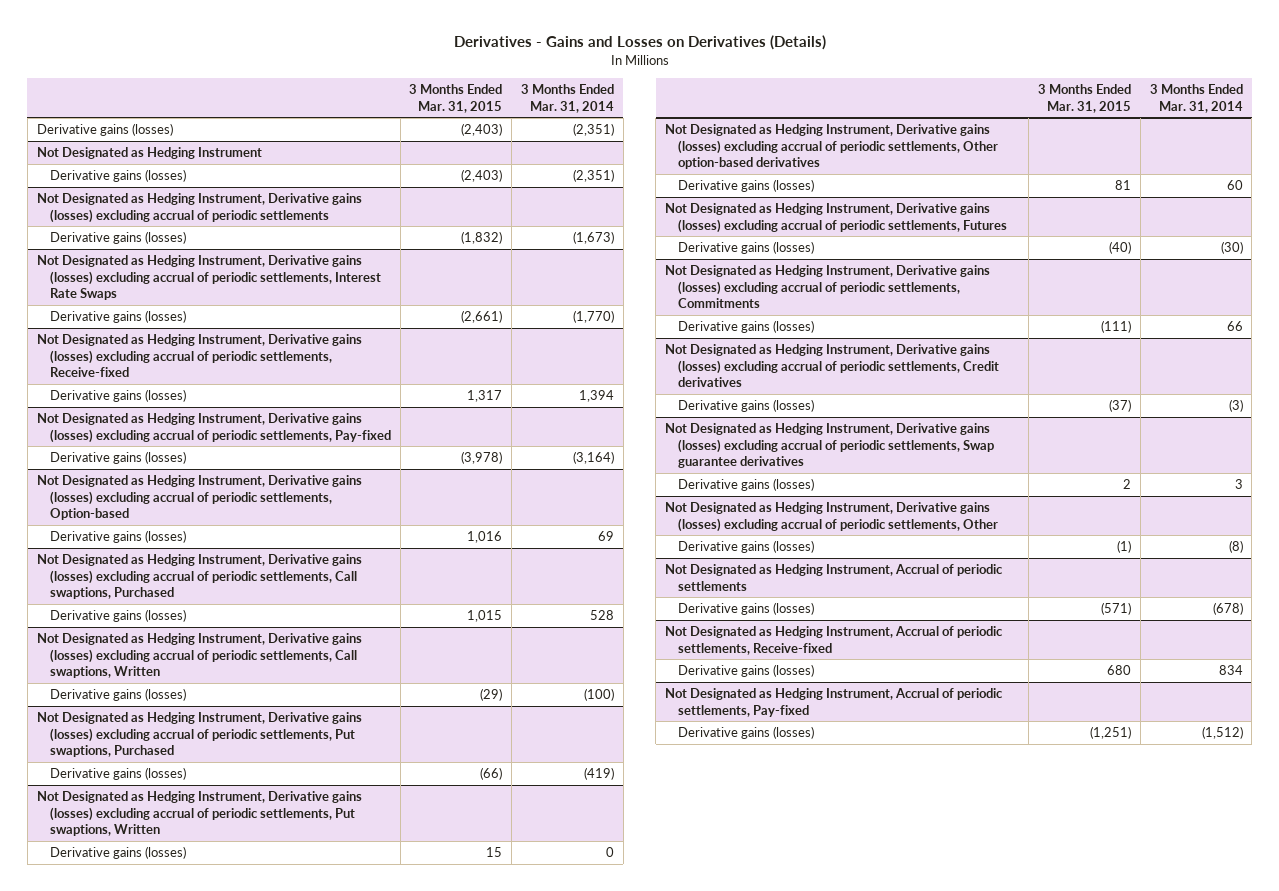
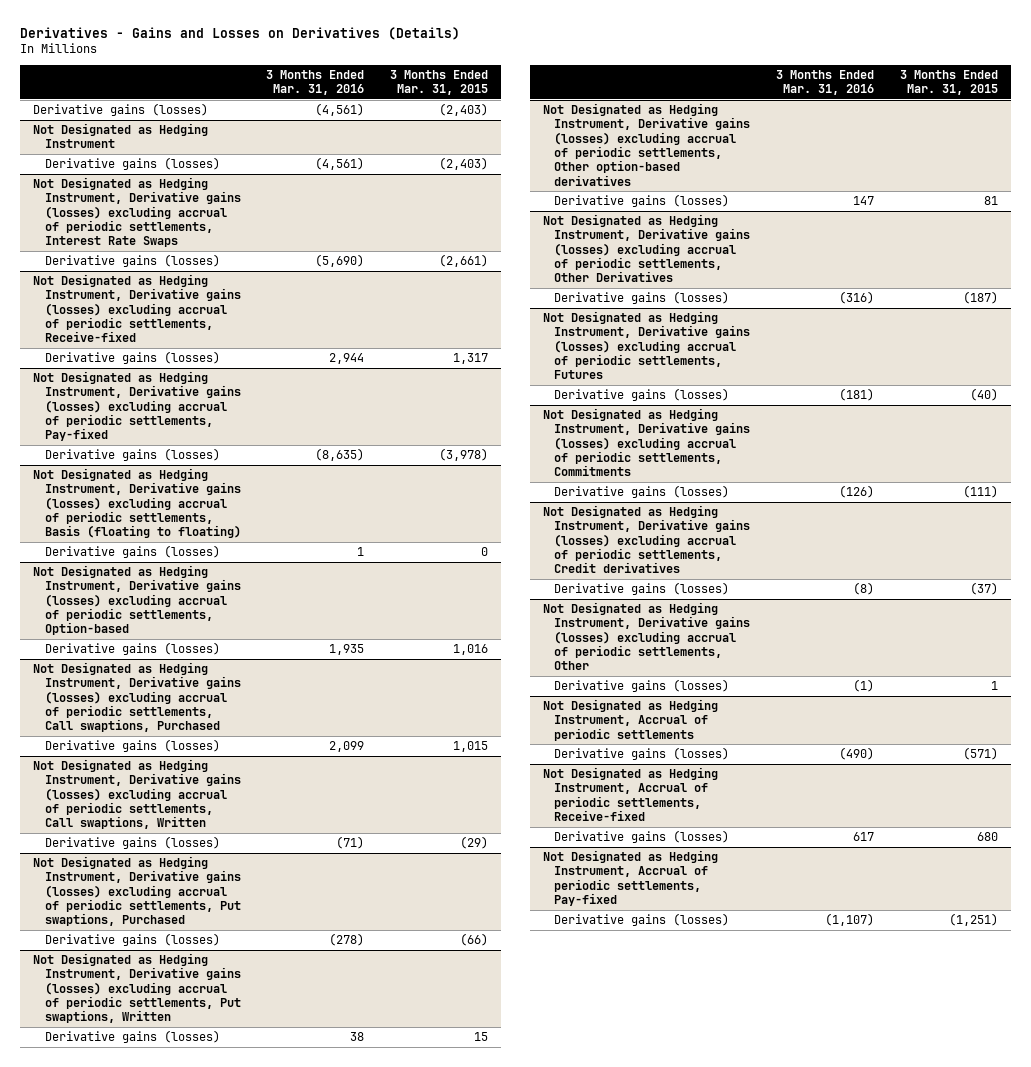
[520,84,614,113] 3 Months Ended Mar. 31, 2014 -> none
none -> [266,69,365,95] 3 Months Ended Mar. 31, 2016
[36,193,362,223] Not Designated as Hedging Instrument, Derivative gains (losses) excluding accrual of periodic settlements -> none
[49,231,186,245] Derivative gains (losses) -> none
none -> [32,467,241,539] Not Designated as Hedging Instrument, Derivative gains (losses) excluding accrual of periodic settlements, Basis (floating to floating)
none -> [44,544,220,558] Derivative gains (losses)
none -> [542,213,751,283] Not Designated as Hedging Instrument, Derivative gains (losses) excluding accrual of periodic settlements, Other Derivatives
none -> [554,290,730,304] Derivative gains (losses)
[665,423,995,468] Not Designated as Hedging Instrument, Derivative gains (losses) excluding accrual of periodic settlements, Swap guarantee derivatives -> none
[678,478,815,492] Derivative gains (losses) -> none
[1116,540,1131,554] (1) -> [990,680,998,690] 1

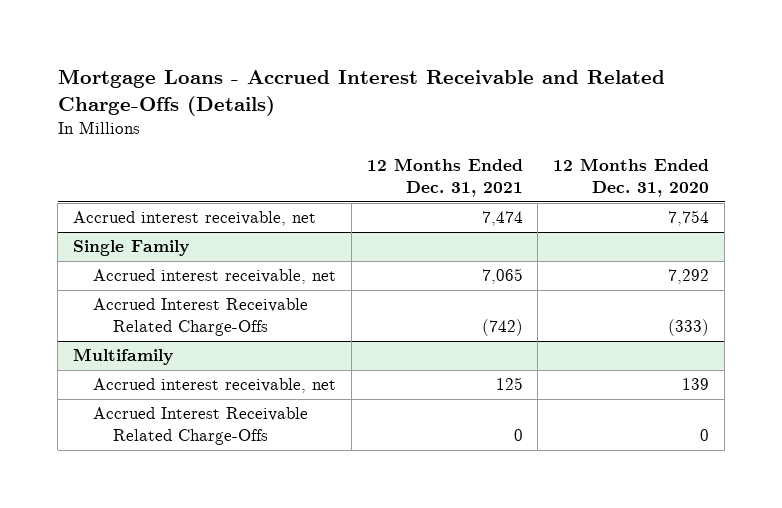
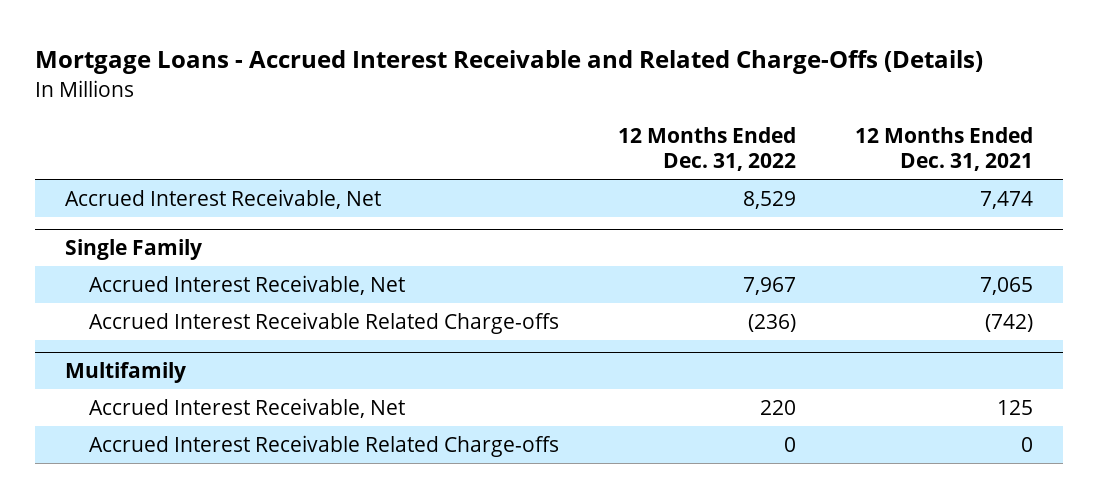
[553,158,710,198] 12 Months Ended Dec. 31, 2020 -> none
none -> [618,127,797,172] 12 Months Ended Dec. 31, 2022
[72,211,316,227] Accrued interest receivable, net -> [65,188,382,209] Accrued Interest Receivable, Net
[92,269,336,285] Accrued interest receivable, net -> [88,274,405,295] Accrued Interest Receivable, Net
[92,298,308,337] Accrued Interest Receivable Related Charge-Offs -> [88,311,559,334] Accrued Interest Receivable Related Charge-offs
[92,378,336,394] Accrued interest receivable, net -> [88,397,405,418] Accrued Interest Receivable, Net
[92,407,308,446] Accrued Interest Receivable Related Charge-Offs -> [88,434,559,457] Accrued Interest Receivable Related Charge-offs

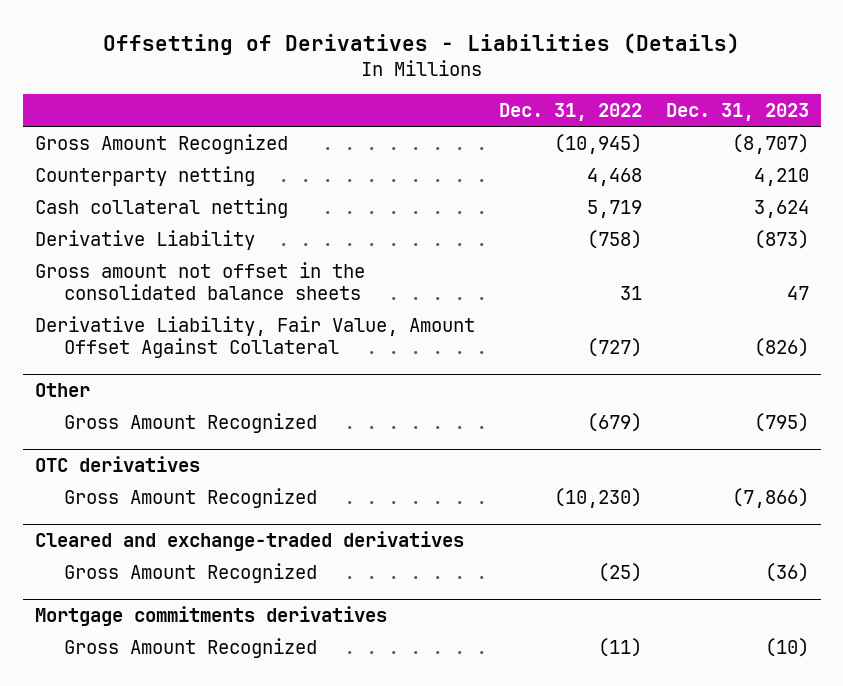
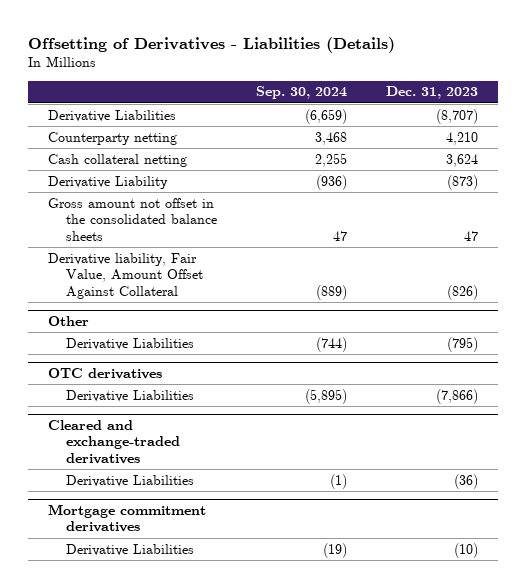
[498,103,642,122] Dec. 31, 2022 -> none
none -> [255,86,347,100] Sep. 30, 2024
[34,133,288,154] Gross Amount Recognized -> [47,109,176,122] Derivative Liabilities
[34,315,475,358] Derivative Liability, Fair Value, Amount Offset Against Collateral -> [47,252,203,299] Derivative liability, Fair Value, Amount Offset Against Collateral
[63,412,317,433] Gross Amount Recognized -> [65,337,194,350] Derivative Liabilities
[63,487,317,508] Gross Amount Recognized -> [65,389,194,402] Derivative Liabilities
[63,562,317,583] Gross Amount Recognized -> [65,474,194,487] Derivative Liabilities
[34,605,387,626] Mortgage commitments derivatives -> [47,503,206,533] Mortgage commitment derivatives
[63,637,317,658] Gross Amount Recognized -> [65,543,194,556] Derivative Liabilities

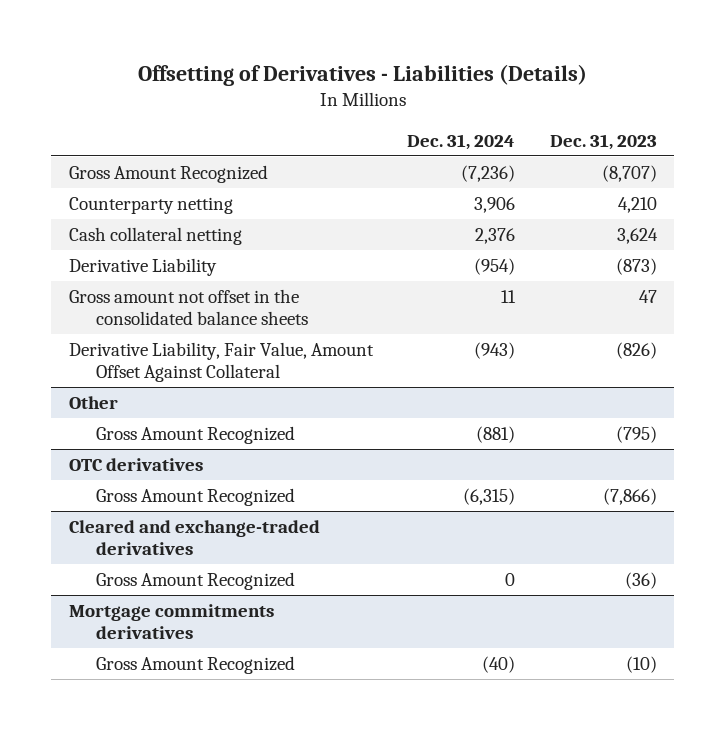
[255,86,347,100] Sep. 30, 2024 -> none
none -> [407,133,516,150] Dec. 31, 2024
[47,109,176,122] Derivative Liabilities -> [68,164,268,183] Gross Amount Recognized
[47,252,203,299] Derivative liability, Fair Value, Amount Offset Against Collateral -> [68,341,374,383] Derivative Liability, Fair Value, Amount Offset Against Collateral
[65,337,194,350] Derivative Liabilities -> [96,425,296,444] Gross Amount Recognized
[65,389,194,402] Derivative Liabilities -> [96,487,296,506] Gross Amount Recognized
[65,474,194,487] Derivative Liabilities -> [96,571,296,590] Gross Amount Recognized
[47,503,206,533] Mortgage commitment derivatives -> [68,603,274,640] Mortgage commitments derivatives
[65,543,194,556] Derivative Liabilities -> [96,655,296,674] Gross Amount Recognized

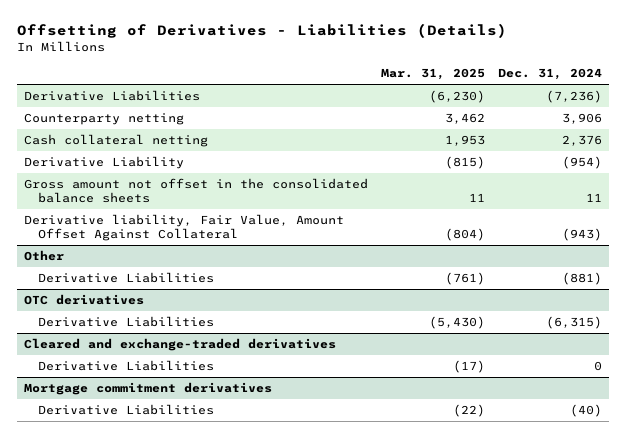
[549,133,657,150] Dec. 31, 2023 -> none
none -> [380,68,485,81] Mar. 31, 2025
[68,164,268,183] Gross Amount Recognized -> [23,89,200,101] Derivative Liabilities
[68,341,374,383] Derivative Liability, Fair Value, Amount Offset Against Collateral -> [23,213,344,241] Derivative liability, Fair Value, Amount Offset Against Collateral
[96,425,296,444] Gross Amount Recognized -> [38,271,215,283] Derivative Liabilities
[96,487,296,506] Gross Amount Recognized -> [38,315,215,327] Derivative Liabilities
[96,571,296,590] Gross Amount Recognized -> [38,359,215,371] Derivative Liabilities
[68,603,274,640] Mortgage commitments derivatives -> [23,381,272,395] Mortgage commitment derivatives
[96,655,296,674] Gross Amount Recognized -> [38,403,215,415] Derivative Liabilities

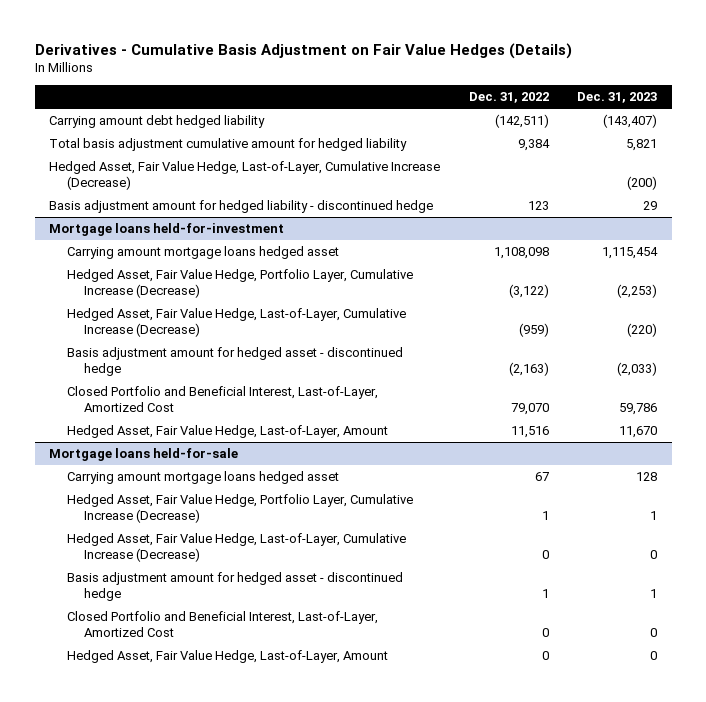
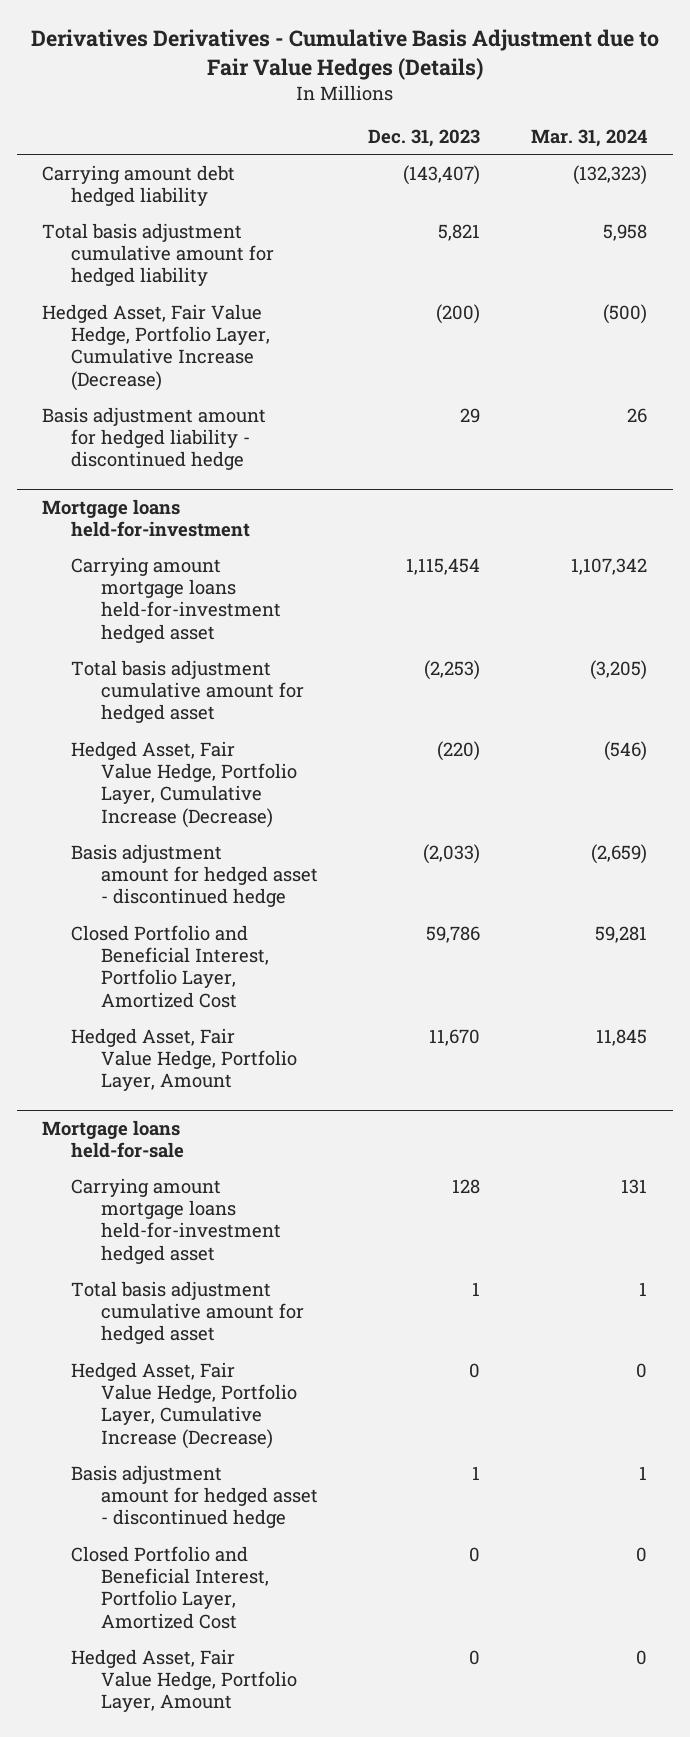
[34,42,572,59] Derivatives - Cumulative Basis Adjustment on Fair Value Hedges (Details) -> [30,28,659,80] Derivatives Derivatives - Cumulative Basis Adjustment due to Fair Value Hedges (Details)
[468,92,549,104] Dec. 31, 2022 -> none
none -> [531,129,648,148] Mar. 31, 2024
[48,161,440,190] Hedged Asset, Fair Value Hedge, Last-of-Layer, Cumulative Increase (Decrease) -> [42,303,271,391] Hedged Asset, Fair Value Hedge, Portfolio Layer, Cumulative Increase (Decrease)
[66,308,406,337] Hedged Asset, Fair Value Hedge, Last-of-Layer, Cumulative Increase (Decrease) -> none
[66,246,339,260] Carrying amount mortgage loans hedged asset -> [71,556,281,643] Carrying amount mortgage loans held-for-investment hedged asset
none -> [71,659,304,724] Total basis adjustment cumulative amount for hedged asset
[617,283,658,298] (2,253) -> [437,740,481,761] (220)
[66,386,378,412] Closed Portfolio and Beneficial Interest, Last-of-Layer, Amortized Cost -> [71,924,269,1008] Closed Portfolio and Beneficial Interest, Portfolio Layer, Amortized Cost
[66,425,388,439] Hedged Asset, Fair Value Hedge, Last-of-Layer, Amount -> [71,1027,297,1092] Hedged Asset, Fair Value Hedge, Portfolio Layer, Amount
[66,533,406,562] Hedged Asset, Fair Value Hedge, Last-of-Layer, Cumulative Increase (Decrease) -> none
[66,471,339,485] Carrying amount mortgage loans hedged asset -> [71,1177,281,1264] Carrying amount mortgage loans held-for-investment hedged asset
none -> [71,1280,304,1345] Total basis adjustment cumulative amount for hedged asset
[650,510,658,520] 1 -> [469,1362,481,1378] 0
[66,611,378,637] Closed Portfolio and Beneficial Interest, Last-of-Layer, Amortized Cost -> [71,1545,269,1629] Closed Portfolio and Beneficial Interest, Portfolio Layer, Amortized Cost
[66,650,388,664] Hedged Asset, Fair Value Hedge, Last-of-Layer, Amount -> [71,1648,297,1713] Hedged Asset, Fair Value Hedge, Portfolio Layer, Amount

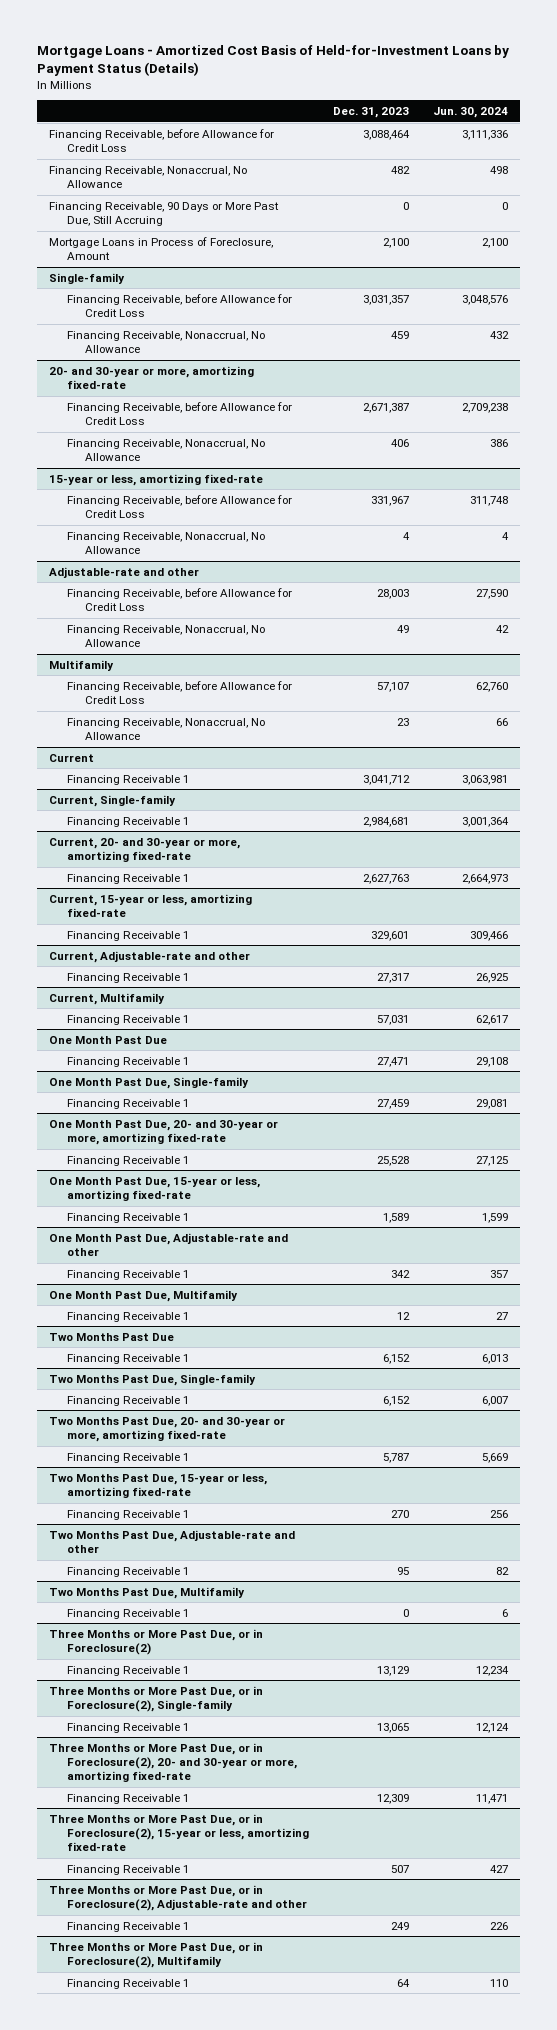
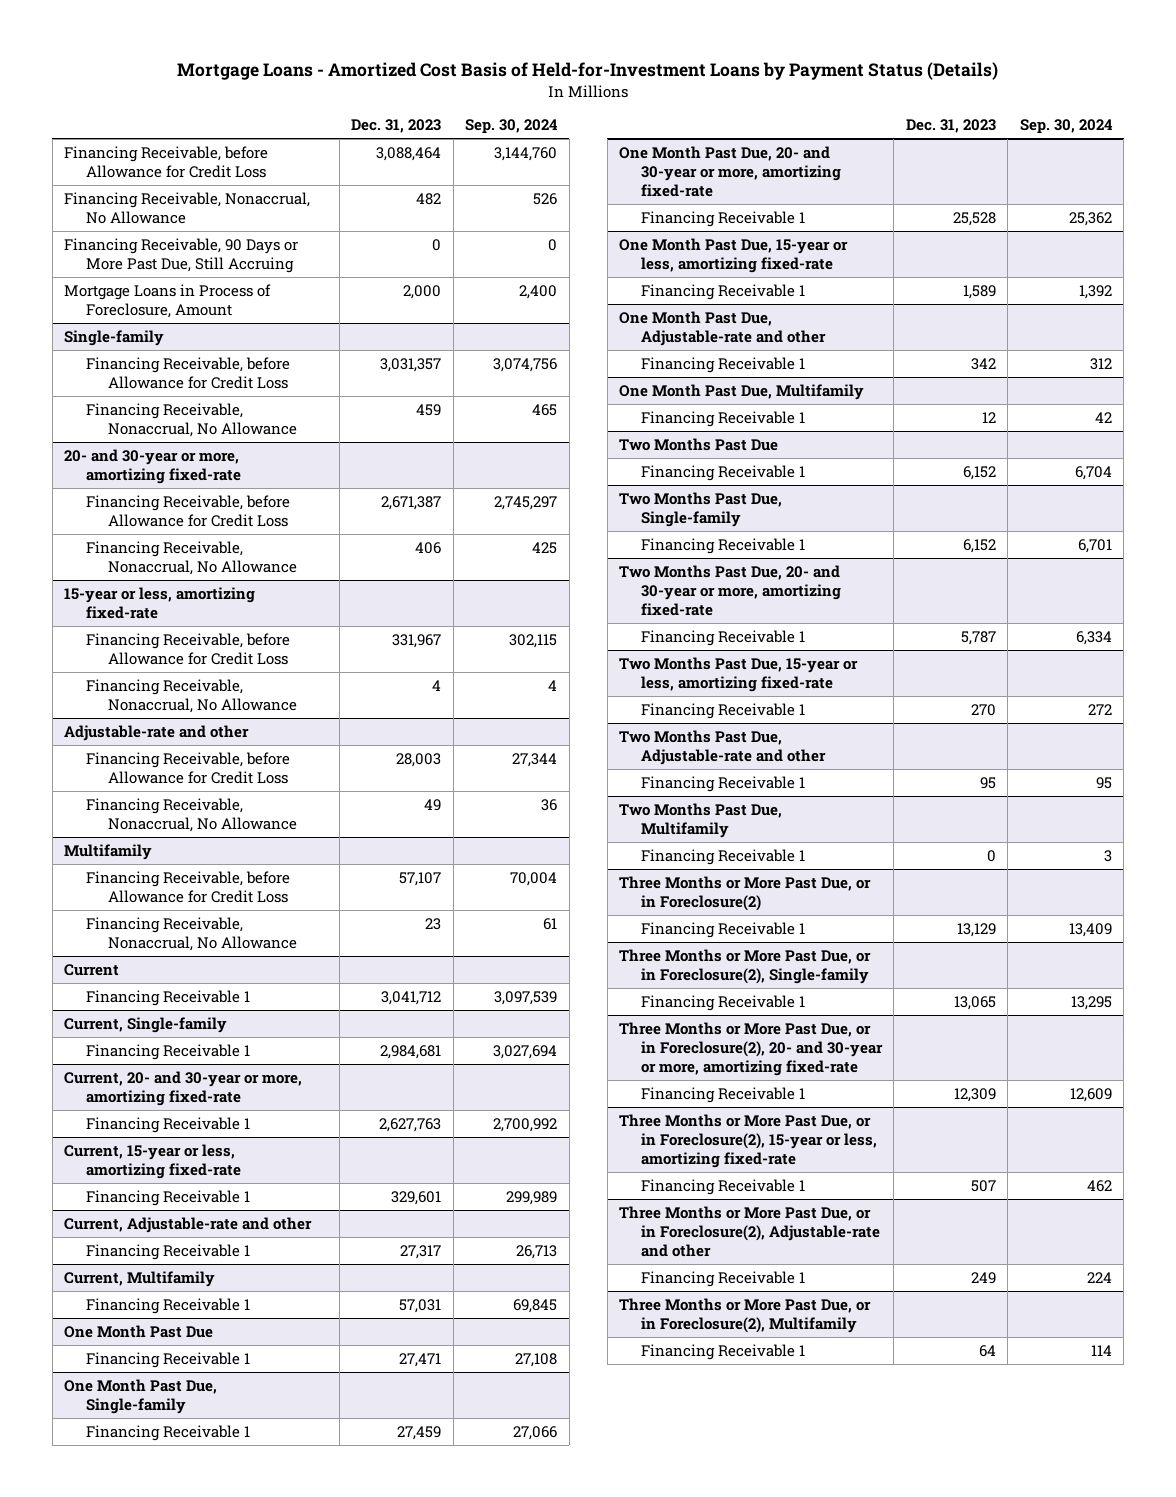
[433,107,509,119] Jun. 30, 2024 -> none
none -> [465,119,559,135] Sep. 30, 2024
[383,237,410,248] 2,100 -> [403,284,442,299] 2,000

